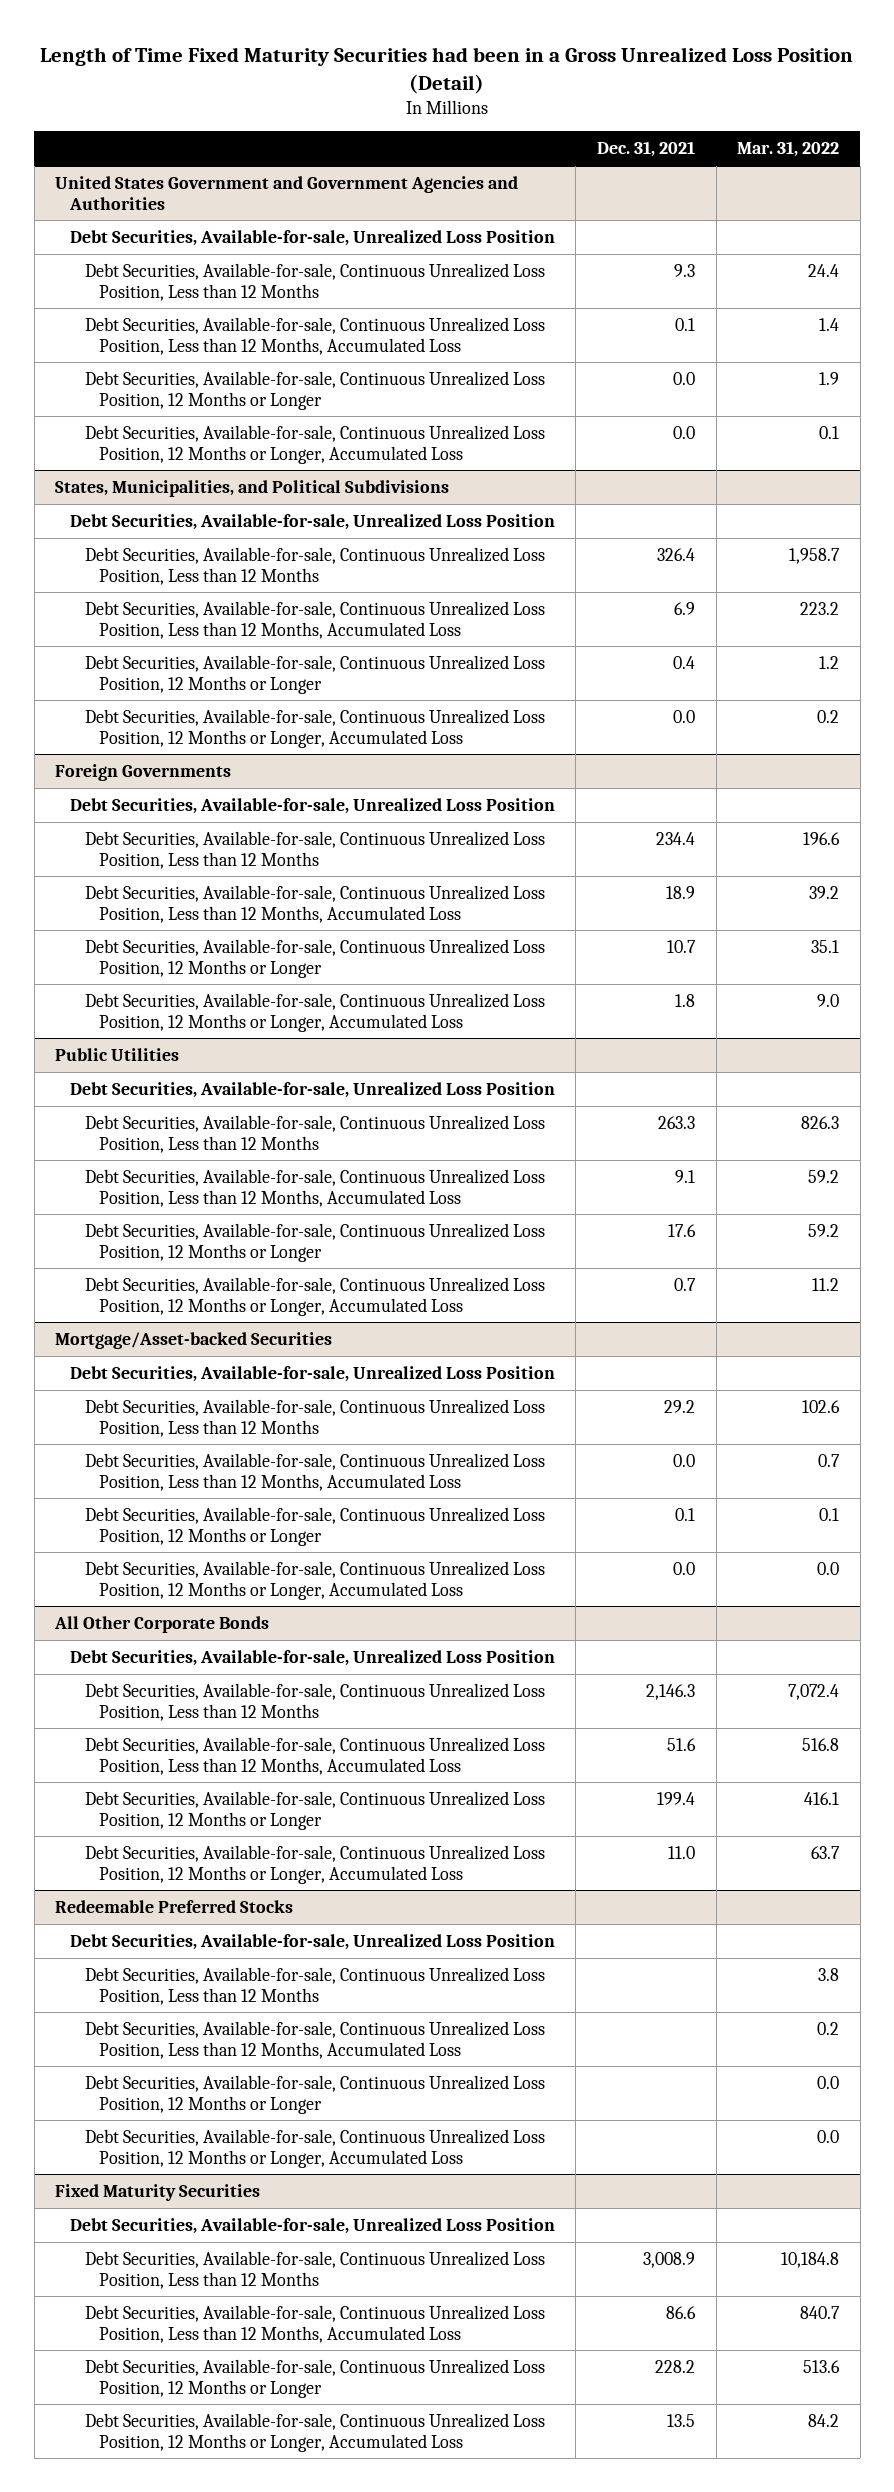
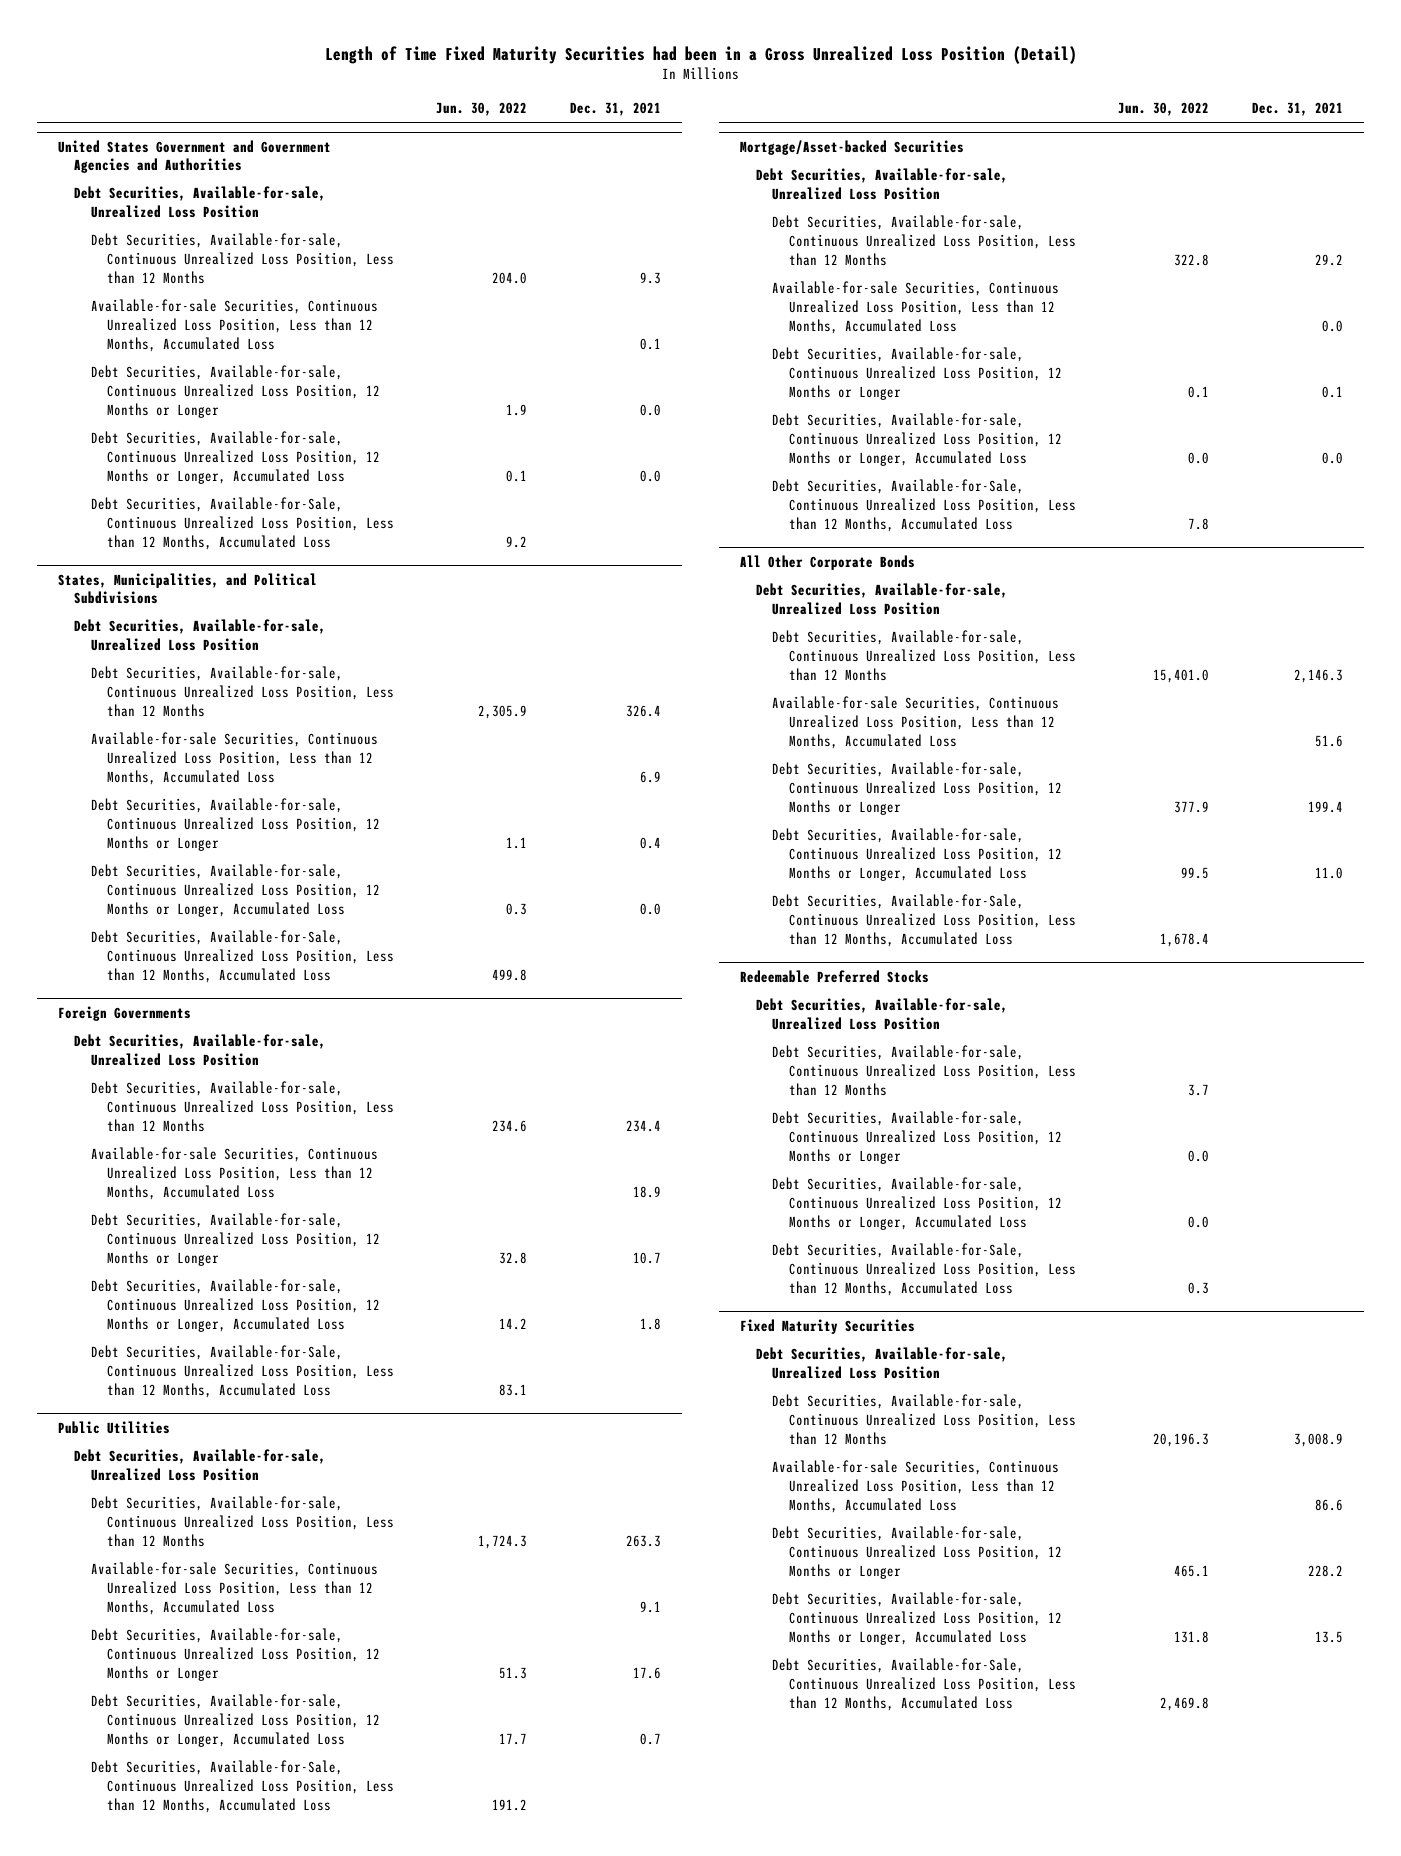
[737,141,840,158] Mar. 31, 2022 -> none
none -> [436,102,528,117] Jun. 30, 2022
[84,316,545,355] Debt Securities, Available-for-sale, Continuous Unrealized Loss Position, Less than 12 Months, Accumulated Loss -> [90,299,378,352] Available-for-sale Securities, Continuous Unrealized Loss Position, Less than 12 Months, Accumulated Loss
none -> [90,497,394,550] Debt Securities, Available-for-Sale, Continuous Unrealized Loss Position, Less than 12 Months, Accumulated Loss
[84,600,545,639] Debt Securities, Available-for-sale, Continuous Unrealized Loss Position, Less than 12 Months, Accumulated Loss -> [90,732,378,785] Available-for-sale Securities, Continuous Unrealized Loss Position, Less than 12 Months, Accumulated Loss
none -> [90,930,394,983] Debt Securities, Available-for-Sale, Continuous Unrealized Loss Position, Less than 12 Months, Accumulated Loss
[84,884,545,923] Debt Securities, Available-for-sale, Continuous Unrealized Loss Position, Less than 12 Months, Accumulated Loss -> [90,1147,378,1200] Available-for-sale Securities, Continuous Unrealized Loss Position, Less than 12 Months, Accumulated Loss
none -> [90,1345,394,1398] Debt Securities, Available-for-Sale, Continuous Unrealized Loss Position, Less than 12 Months, Accumulated Loss
[84,1168,545,1207] Debt Securities, Available-for-sale, Continuous Unrealized Loss Position, Less than 12 Months, Accumulated Loss -> [90,1562,378,1615] Available-for-sale Securities, Continuous Unrealized Loss Position, Less than 12 Months, Accumulated Loss
none -> [90,1760,394,1813] Debt Securities, Available-for-Sale, Continuous Unrealized Loss Position, Less than 12 Months, Accumulated Loss
[84,1452,545,1491] Debt Securities, Available-for-sale, Continuous Unrealized Loss Position, Less than 12 Months, Accumulated Loss -> [772,281,1060,334] Available-for-sale Securities, Continuous Unrealized Loss Position, Less than 12 Months, Accumulated Loss
none -> [772,479,1076,532] Debt Securities, Available-for-Sale, Continuous Unrealized Loss Position, Less than 12 Months, Accumulated Loss
[84,1736,545,1775] Debt Securities, Available-for-sale, Continuous Unrealized Loss Position, Less than 12 Months, Accumulated Loss -> [772,696,1060,749] Available-for-sale Securities, Continuous Unrealized Loss Position, Less than 12 Months, Accumulated Loss
none -> [772,894,1076,947] Debt Securities, Available-for-Sale, Continuous Unrealized Loss Position, Less than 12 Months, Accumulated Loss
[84,2020,545,2059] Debt Securities, Available-for-sale, Continuous Unrealized Loss Position, Less than 12 Months, Accumulated Loss -> none
none -> [772,1243,1076,1296] Debt Securities, Available-for-Sale, Continuous Unrealized Loss Position, Less than 12 Months, Accumulated Loss
[84,2304,545,2343] Debt Securities, Available-for-sale, Continuous Unrealized Loss Position, Less than 12 Months, Accumulated Loss -> [772,1460,1060,1513] Available-for-sale Securities, Continuous Unrealized Loss Position, Less than 12 Months, Accumulated Loss
none -> [772,1658,1076,1711] Debt Securities, Available-for-Sale, Continuous Unrealized Loss Position, Less than 12 Months, Accumulated Loss

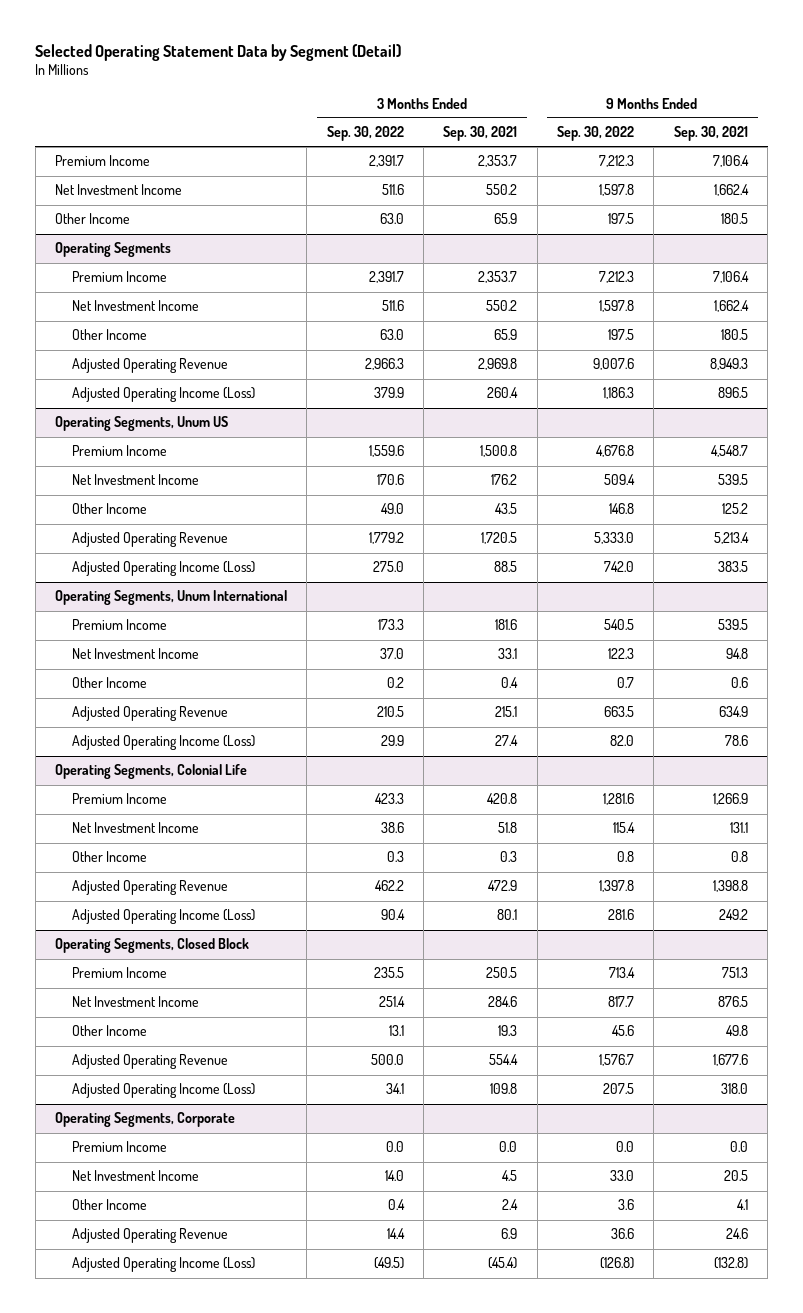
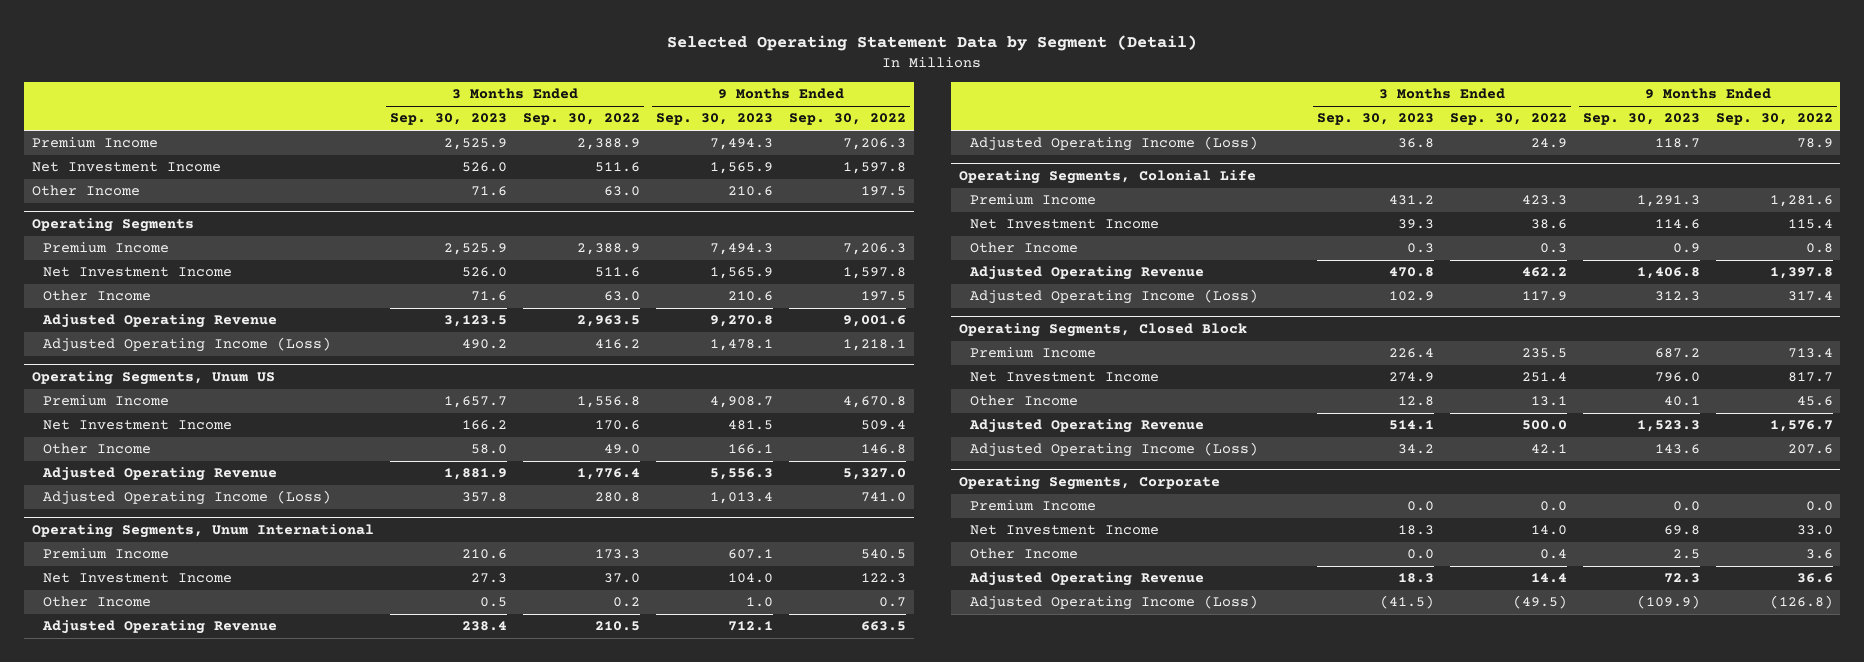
[443,126,518,142] Sep. 30, 2021 -> none
[673,126,748,142] Sep. 30, 2021 -> none
none -> [389,113,507,126] Sep. 30, 2023
none -> [655,113,773,126] Sep. 30, 2023
[368,155,404,168] 2,391.7 -> [576,138,640,151] 2,388.9
[599,155,635,168] 7,212.3 -> [842,138,906,151] 7,206.3
[368,271,404,284] 2,391.7 -> [576,243,640,256] 2,388.9
[599,271,635,284] 7,212.3 -> [842,243,906,256] 7,206.3
[364,358,404,371] 2,966.3 -> [576,315,640,328] 2,963.5
[593,358,635,371] 9,007.6 -> [842,315,906,328] 9,001.6
[373,387,404,399] 379.9 -> [594,339,640,350] 416.2
[603,387,635,400] 1,186.3 -> [842,339,906,352] 1,218.1
[368,445,404,458] 1,559.6 -> [576,396,640,409] 1,556.8
[596,445,635,458] 4,676.8 -> [842,396,906,409] 4,670.8
[368,532,404,545] 1,779.2 -> [576,468,640,481] 1,776.4
[594,532,635,545] 5,333.0 -> [842,468,906,481] 5,327.0
[372,561,404,573] 275.0 -> [594,492,640,503] 280.8
[604,561,635,573] 742.0 -> [860,492,906,503] 741.0
[380,735,404,747] 29.9 -> [1530,138,1567,149] 24.9
[610,735,635,747] 82.0 -> [1796,138,1833,149] 78.9
[380,909,405,921] 90.4 -> [1521,291,1567,302] 117.9
[608,909,635,921] 281.6 -> [1787,291,1833,302] 317.4
[385,1083,404,1095] 34.1 -> [1530,444,1567,455] 42.1
[603,1083,635,1095] 207.5 -> [1787,444,1833,455] 207.6

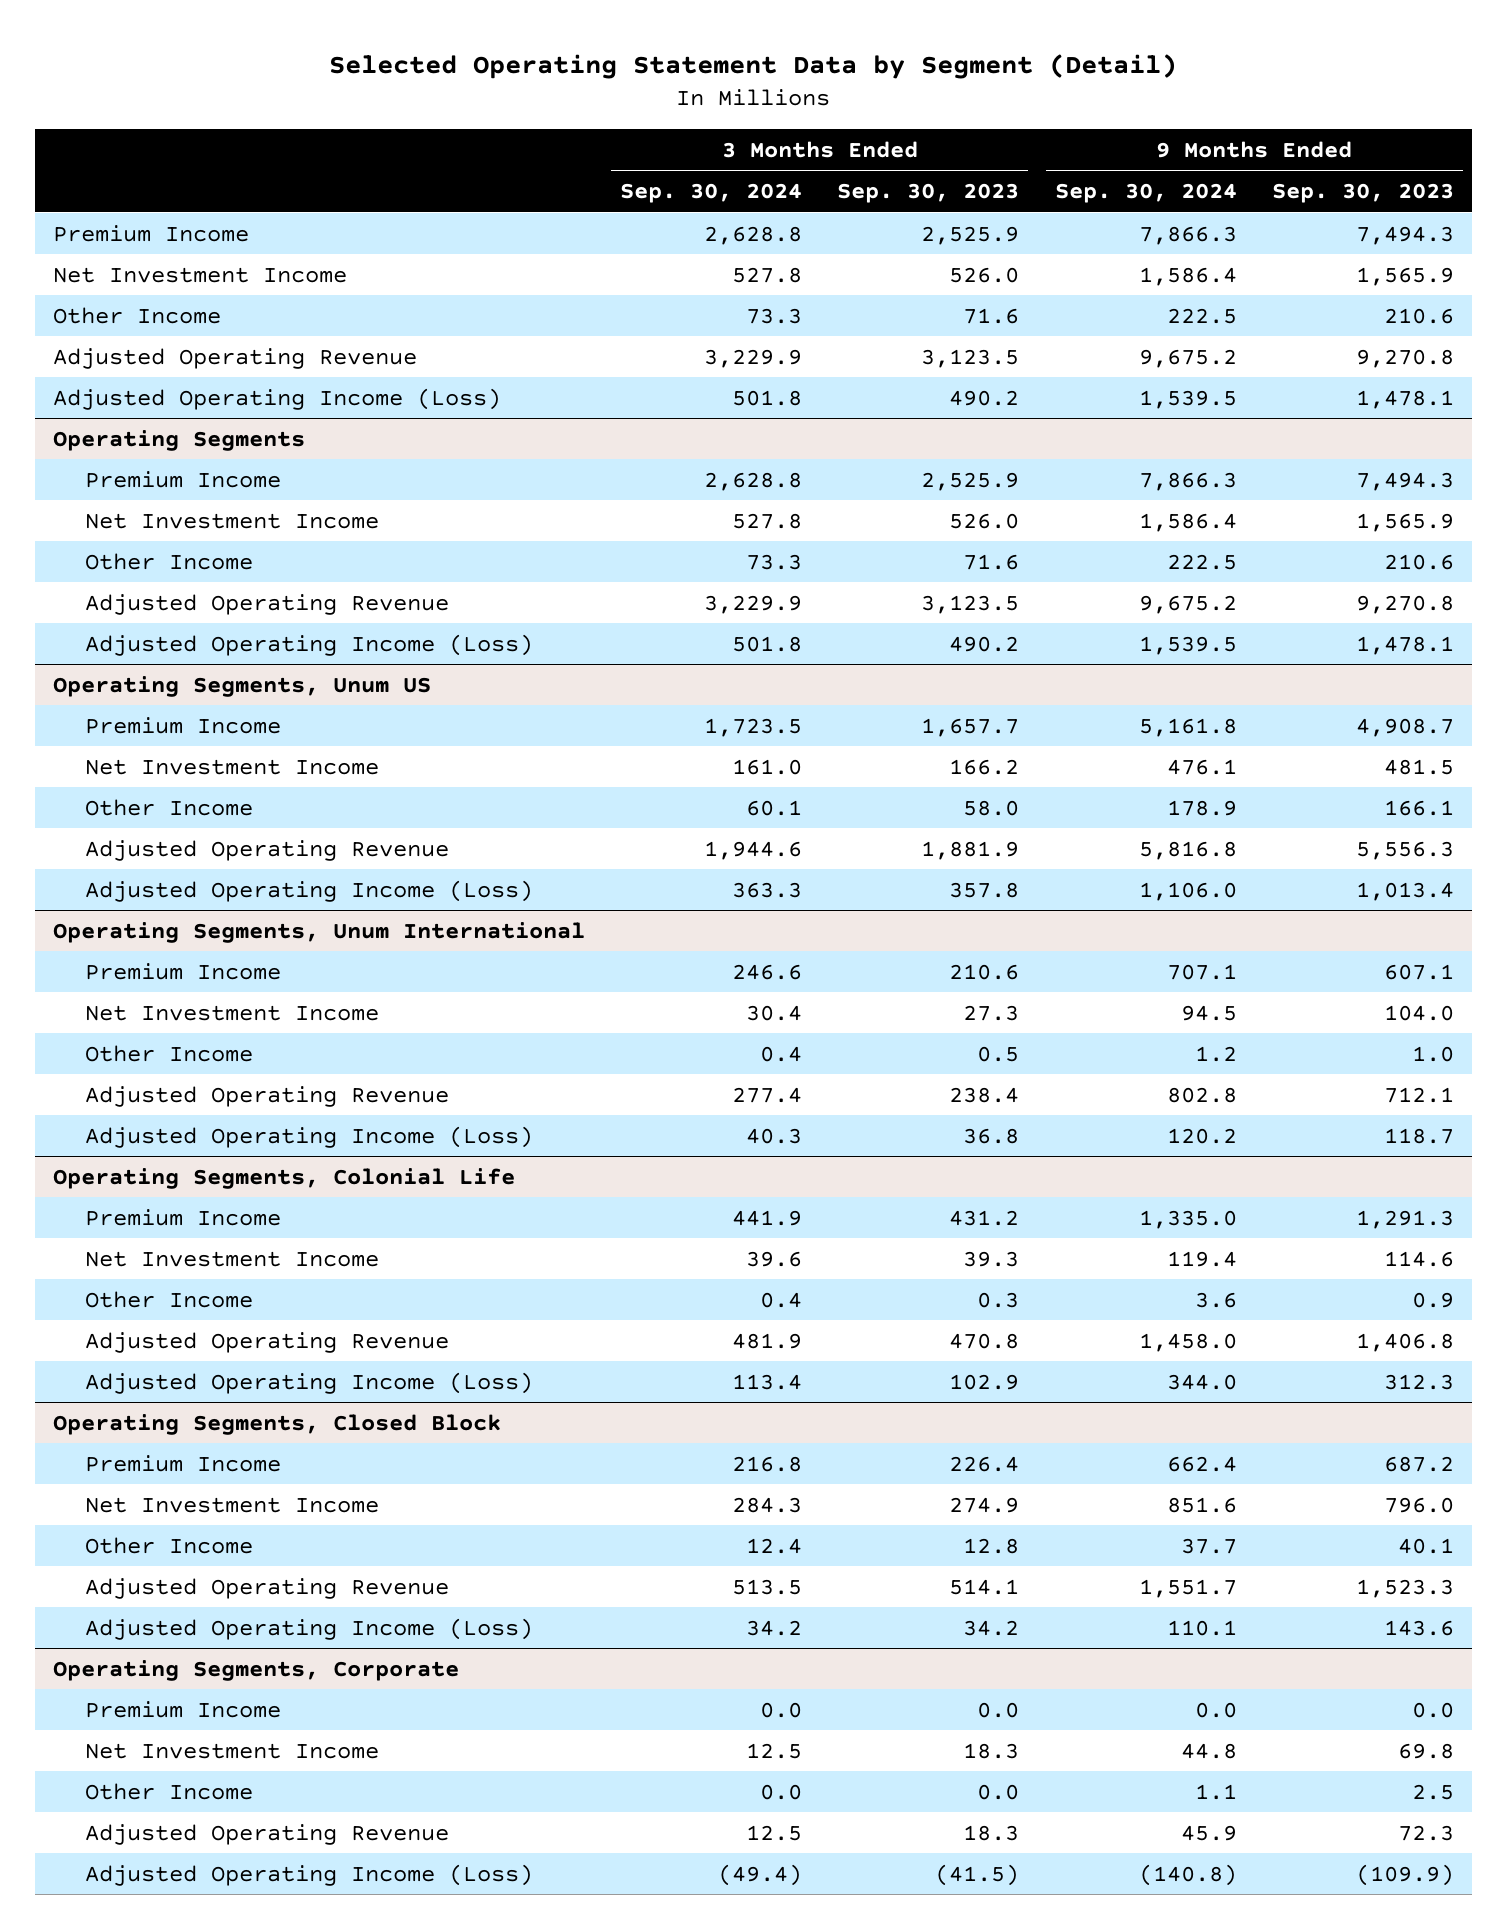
[522,113,640,126] Sep. 30, 2022 -> none
[788,113,906,126] Sep. 30, 2022 -> none
none -> [620,183,803,204] Sep. 30, 2024
none -> [1054,183,1237,204] Sep. 30, 2024
none -> [52,347,417,369] Adjusted Operating Revenue
none -> [52,387,501,410] Adjusted Operating Income (Loss)

